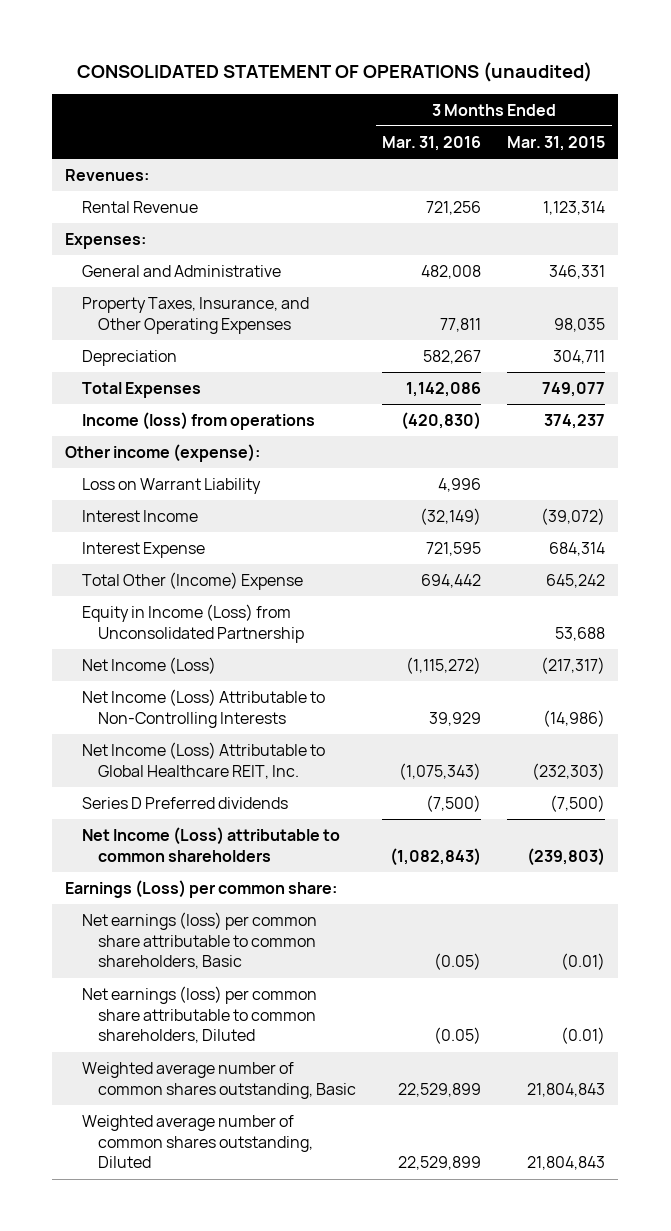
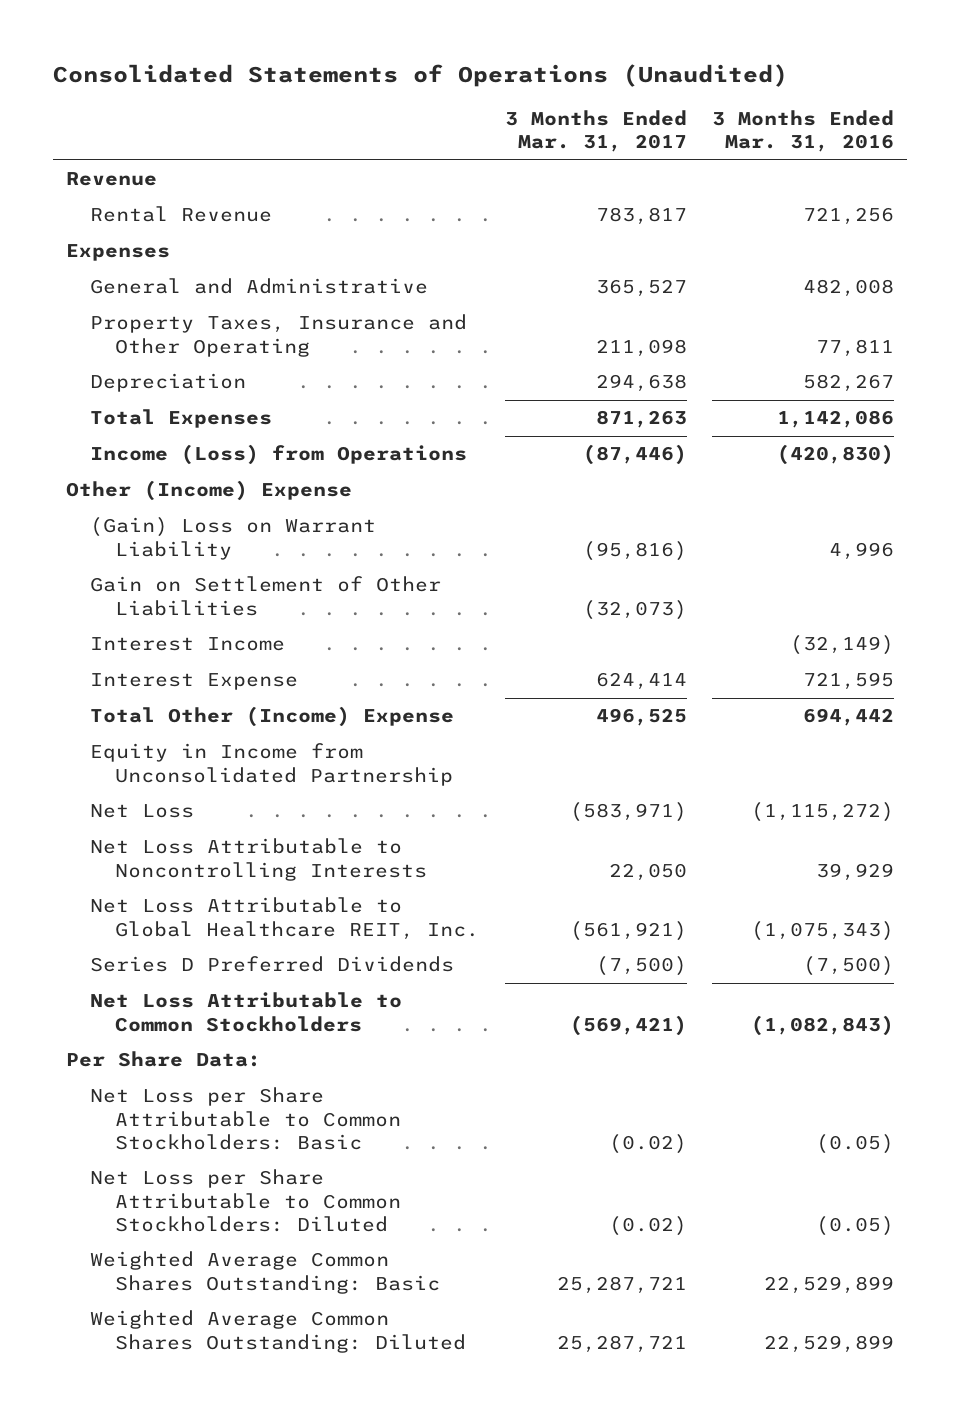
[77,61,593,82] CONSOLIDATED STATEMENT OF OPERATIONS (unaudited) -> [53,64,789,88] Consolidated Statements of Operations (Unaudited)
[507,136,606,152] Mar. 31, 2015 -> none
none -> [504,110,687,153] 3 Months Ended Mar. 31, 2017
[65,169,150,182] Revenues: -> [65,172,157,187] Revenue
[65,233,147,250] Expenses: -> [65,244,170,262] Expenses
[81,297,309,334] Property Taxes, Insurance, and Other Operating Expenses -> [90,314,468,357] Property Taxes, Insurance and Other Operating
[81,412,315,431] Income (loss) from operations -> [90,444,468,466] Income (Loss) from Operations
[65,444,261,463] Other income (expense): -> [65,480,352,502] Other (Income) Expense
[81,478,261,495] Loss on Warrant Liability -> [90,517,377,560] (Gain) Loss on Warrant Liability
none -> [90,576,442,616] Gain on Settlement of Other Liabilities
[81,604,305,643] Equity in Income (Loss) from Unconsolidated Partnership -> [90,743,453,786] Equity in Income from Unconsolidated Partnership
[81,657,216,675] Net Income (Loss) -> [90,804,195,819] Net Loss
[81,689,325,728] Net Income (Loss) Attributable to Non-Controlling Interests -> [90,838,427,881] Net Loss Attributable to Noncontrolling Interests
[81,742,325,779] Net Income (Loss) Attributable to Global Healthcare REIT, Inc. -> [90,897,479,940] Net Loss Attributable to Global Healthcare REIT, Inc.
[81,797,288,810] Series D Preferred dividends -> [90,956,455,973] Series D Preferred Dividends
[81,827,340,862] Net Income (Loss) attributable to common shareholders -> [90,992,403,1032] Net Loss Attributable to Common Stockholders
[65,880,338,899] Earnings (Loss) per common share: -> [65,1051,261,1068] Per Share Data:
[81,912,317,970] Net earnings (loss) per common share attributable to common shareholders, Basic -> [90,1087,401,1151] Net Loss per Share Attributable to Common Stockholders: Basic
[81,986,317,1044] Net earnings (loss) per common share attributable to common shareholders, Diluted -> [90,1169,401,1233] Net Loss per Share Attributable to Common Stockholders: Diluted
[81,1062,357,1099] Weighted average number of common shares outstanding, Basic -> [90,1251,440,1294] Weighted Average Common Shares Outstanding: Basic
[81,1115,314,1169] Weighted average number of common shares outstanding, Diluted -> [90,1310,466,1353] Weighted Average Common Shares Outstanding: Diluted

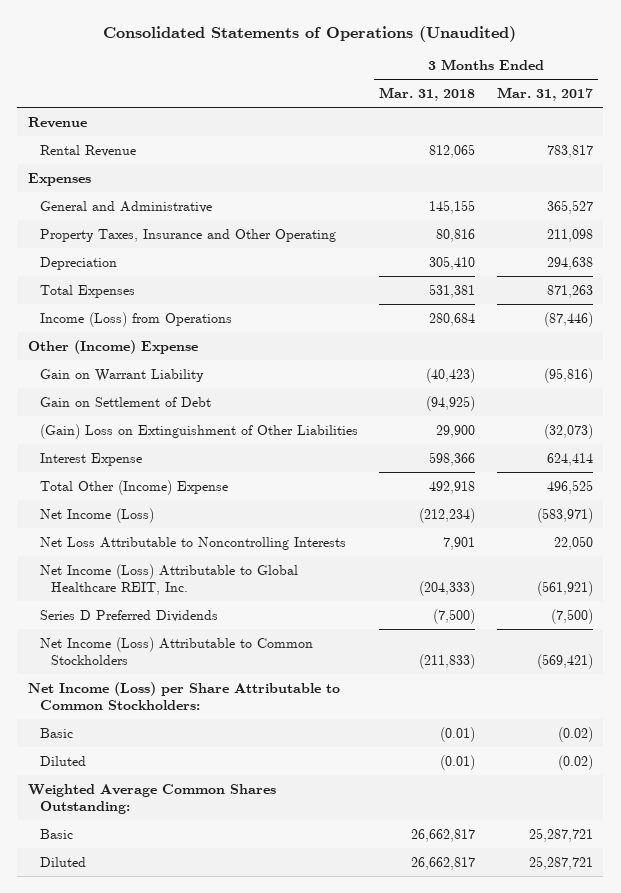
[712,110,895,153] 3 Months Ended Mar. 31, 2016 -> none
none -> [379,86,476,101] Mar. 31, 2018
[90,637,286,652] Interest Income -> none
[90,517,377,560] (Gain) Loss on Warrant Liability -> [39,368,204,382] Gain on Warrant Liability
none -> [39,396,211,407] Gain on Settlement of Debt
[90,576,442,616] Gain on Settlement of Other Liabilities -> [39,423,358,439] (Gain) Loss on Extinguishment of Other Liabilities
[90,743,453,786] Equity in Income from Unconsolidated Partnership -> none
[90,804,195,819] Net Loss -> [39,507,154,523] Net Income (Loss)
[90,897,479,940] Net Loss Attributable to Global Healthcare REIT, Inc. -> [39,563,298,595] Net Income (Loss) Attributable to Global Healthcare REIT, Inc.
[65,1051,261,1068] Per Share Data: -> none
[90,992,403,1032] Net Loss Attributable to Common Stockholders -> [39,636,313,665] Net Income (Loss) Attributable to Common Stockholders
none -> [28,681,341,710] Net Income (Loss) per Share Attributable to Common Stockholders:
[90,1087,401,1151] Net Loss per Share Attributable to Common Stockholders: Basic -> [39,727,73,738] Basic
[90,1169,401,1233] Net Loss per Share Attributable to Common Stockholders: Diluted -> [39,755,86,766] Diluted
none -> [28,783,277,814] Weighted Average Common Shares Outstanding:
[90,1251,440,1294] Weighted Average Common Shares Outstanding: Basic -> [39,828,73,839] Basic
[90,1310,466,1353] Weighted Average Common Shares Outstanding: Diluted -> [39,856,86,867] Diluted

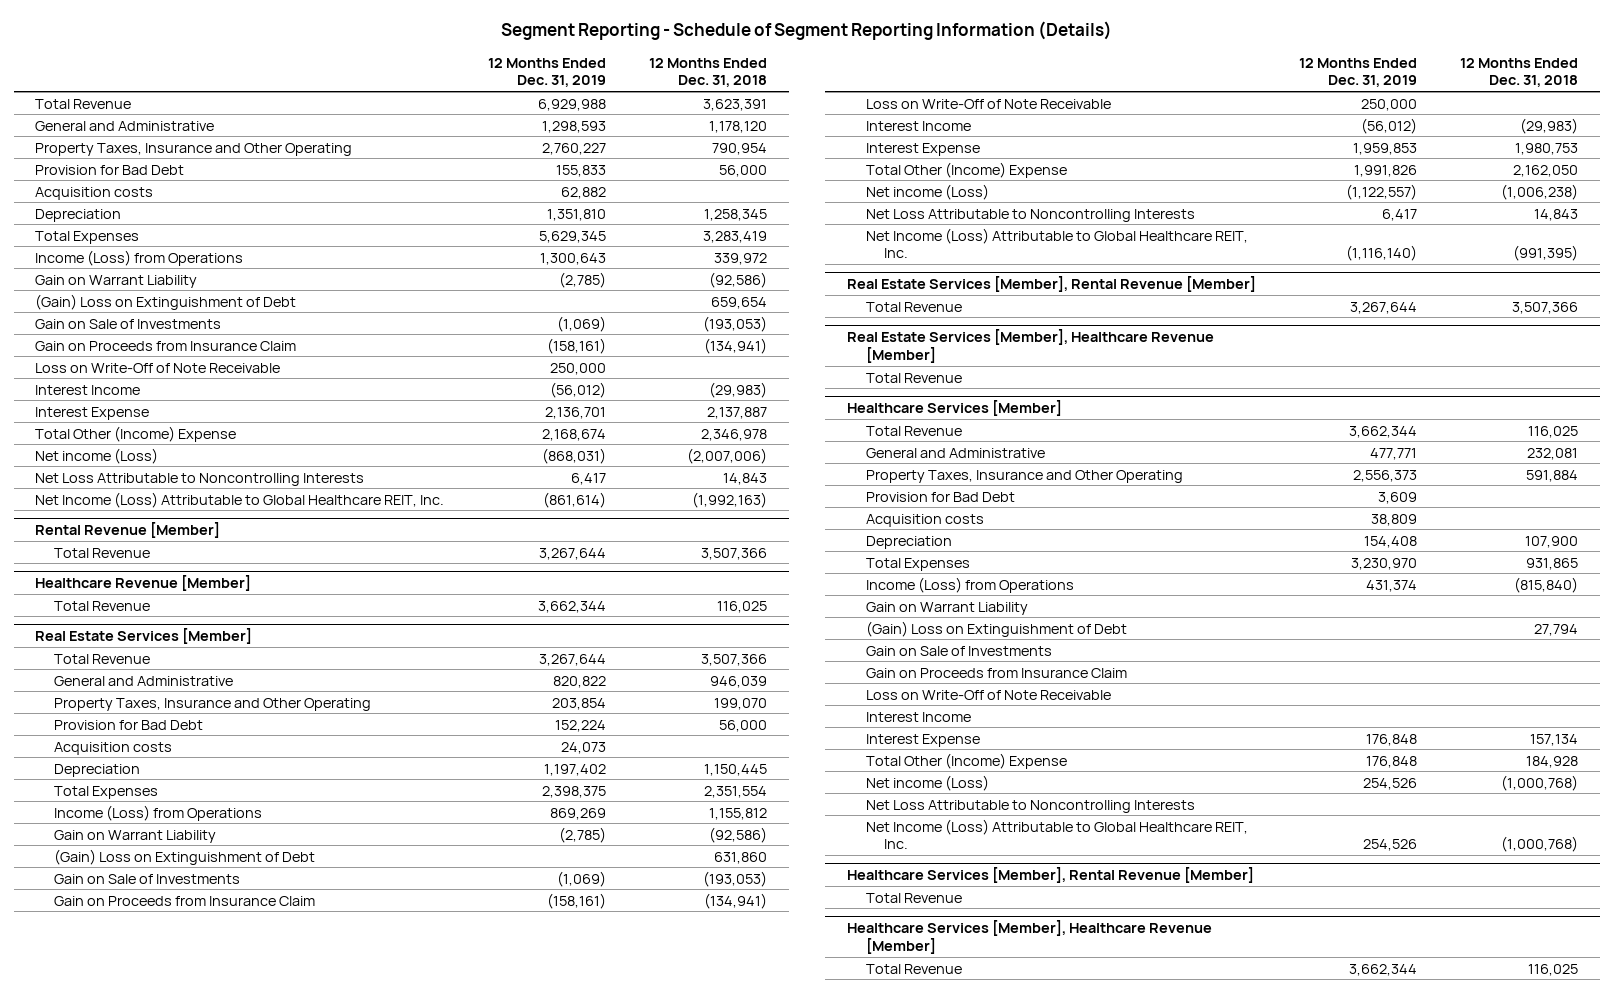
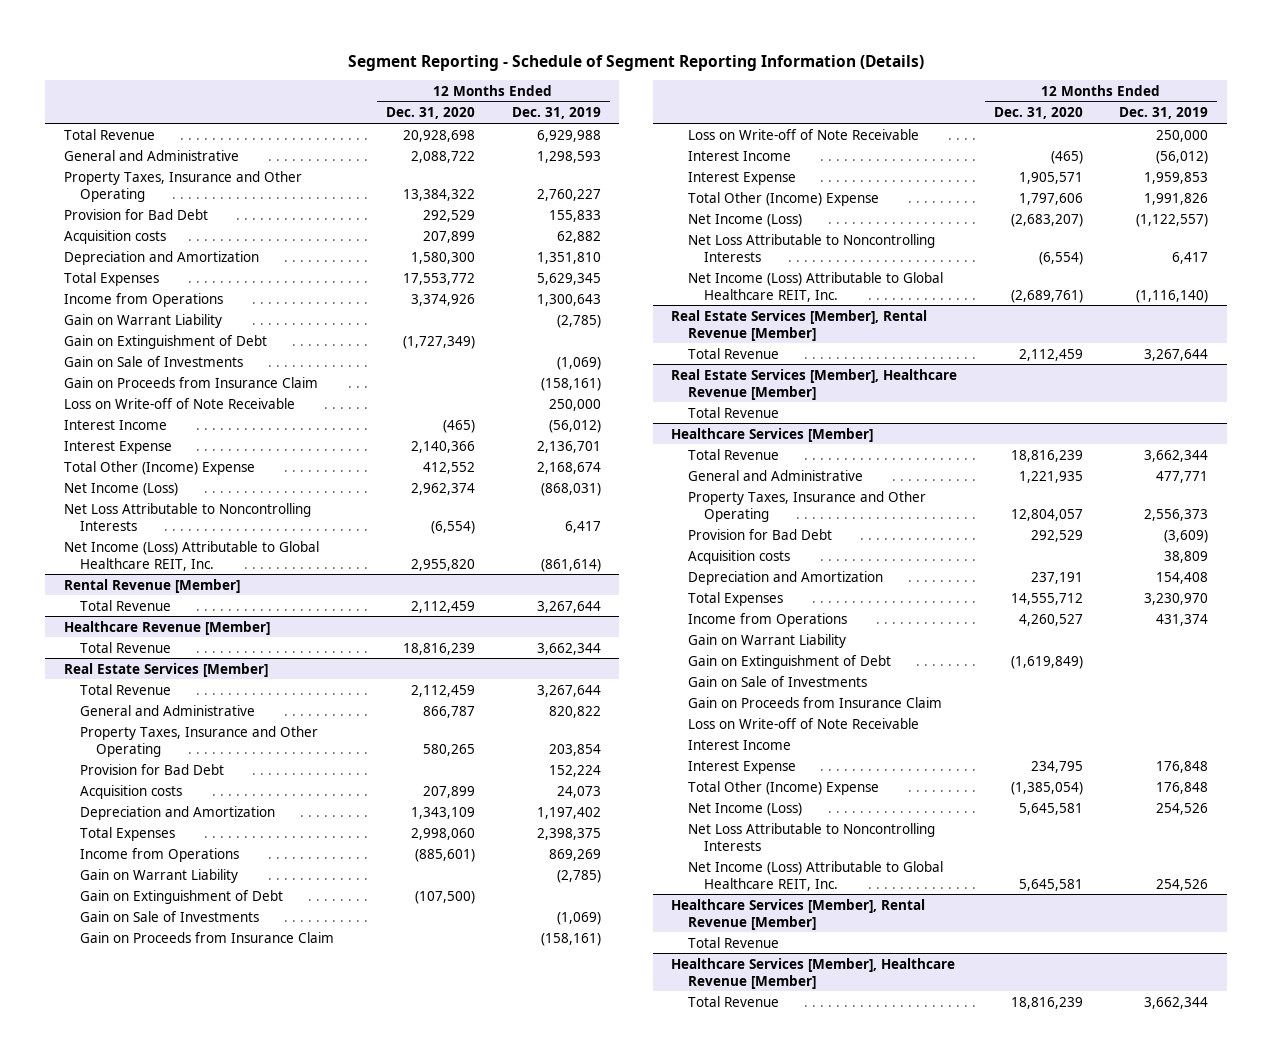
[648,57,767,88] 12 Months Ended Dec. 31, 2018 -> none
none -> [386,107,476,120] Dec. 31, 2020
[35,208,122,222] Depreciation -> [63,250,259,265] Depreciation and Amortization
[35,249,244,266] Income (Loss) from Operations -> [63,292,223,307] Income from Operations
[35,293,297,310] (Gain) Loss on Extinguishment of Debt -> [63,334,267,349] Gain on Extinguishment of Debt
[35,362,281,373] Loss on Write-Off of Note Receivable -> [63,397,295,409] Loss on Write-off of Note Receivable
[35,447,159,464] Net income (Loss) -> [63,482,178,496] Net Income (Loss)
[54,763,141,777] Depreciation -> [80,805,276,820] Depreciation and Amortization
[54,804,263,821] Income (Loss) from Operations -> [80,847,240,862] Income from Operations
[54,848,316,865] (Gain) Loss on Extinguishment of Debt -> [80,889,284,904] Gain on Extinguishment of Debt
[865,98,1111,109] Loss on Write-Off of Note Receivable -> [687,128,919,140] Loss on Write-off of Note Receivable
[865,183,989,200] Net income (Loss) -> [687,213,802,227] Net Income (Loss)
[1378,491,1418,504] 3,609 -> [1164,529,1209,543] (3,609)
[865,535,952,549] Depreciation -> [687,570,883,585] Depreciation and Amortization
[865,576,1074,593] Income (Loss) from Operations -> [687,612,847,627] Income from Operations
[865,620,1127,637] (Gain) Loss on Extinguishment of Debt -> [687,654,891,669] Gain on Extinguishment of Debt
[865,689,1111,700] Loss on Write-Off of Note Receivable -> [687,717,919,729] Loss on Write-off of Note Receivable
[865,774,989,791] Net income (Loss) -> [687,802,802,816] Net Income (Loss)

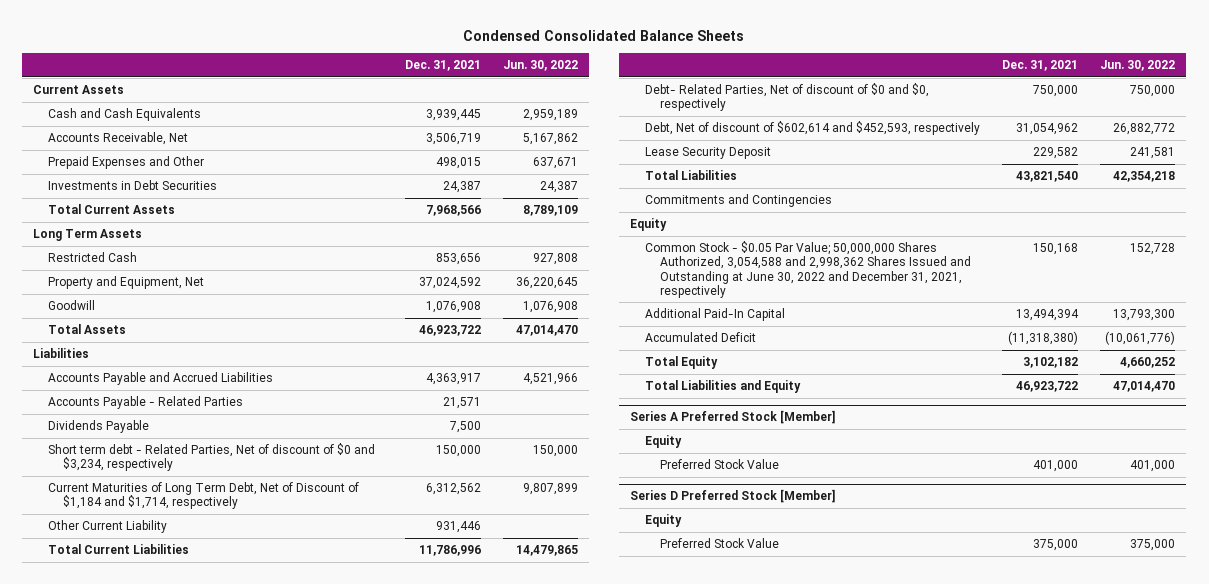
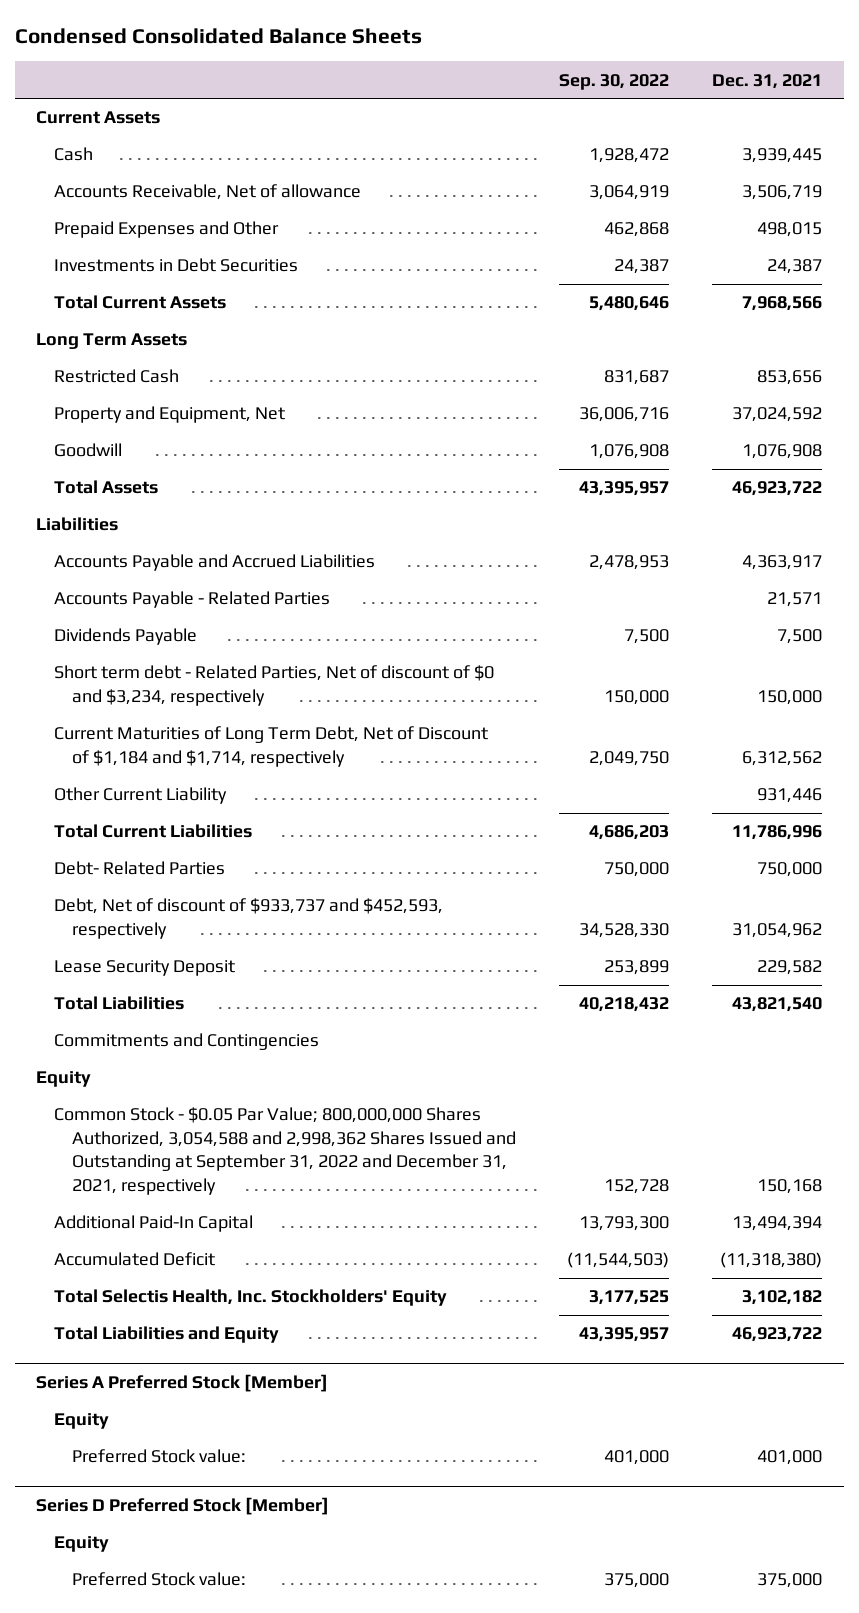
[503,60,579,72] Jun. 30, 2022 -> none
none -> [559,73,670,90] Sep. 30, 2022
[48,108,202,122] Cash and Cash Equivalents -> [54,147,94,162] Cash
[48,132,189,146] Accounts Receivable, Net -> [54,184,362,201] Accounts Receivable, Net of allowance
[645,83,930,112] Debt- Related Parties, Net of discount of $0 and $0, respectively -> none
none -> [54,861,226,876] Debt- Related Parties
[645,121,981,136] Debt, Net of discount of $602,614 and $452,593, respectively -> [54,898,444,939] Debt, Net of discount of $933,737 and $452,593, respectively
[645,241,972,298] Common Stock - $0.05 Par Value; 50,000,000 Shares Authorized, 3,054,588 and 2,998,362 Shares Issued and Outstanding at June 30, 2022 and December 31, 2021, respectively -> [54,1107,517,1195] Common Stock - $0.05 Par Value; 800,000,000 Shares Authorized, 3,054,588 and 2,998,362 Shares Issued and Outstanding at September 31, 2022 and December 31, 2021, respectively
[645,356,719,370] Total Equity -> [54,1289,448,1307] Total Selectis Health, Inc. Stockholders' Equity
[660,459,780,470] Preferred Stock Value -> [72,1449,247,1464] Preferred Stock value:
[660,538,780,549] Preferred Stock Value -> [72,1572,247,1587] Preferred Stock value:

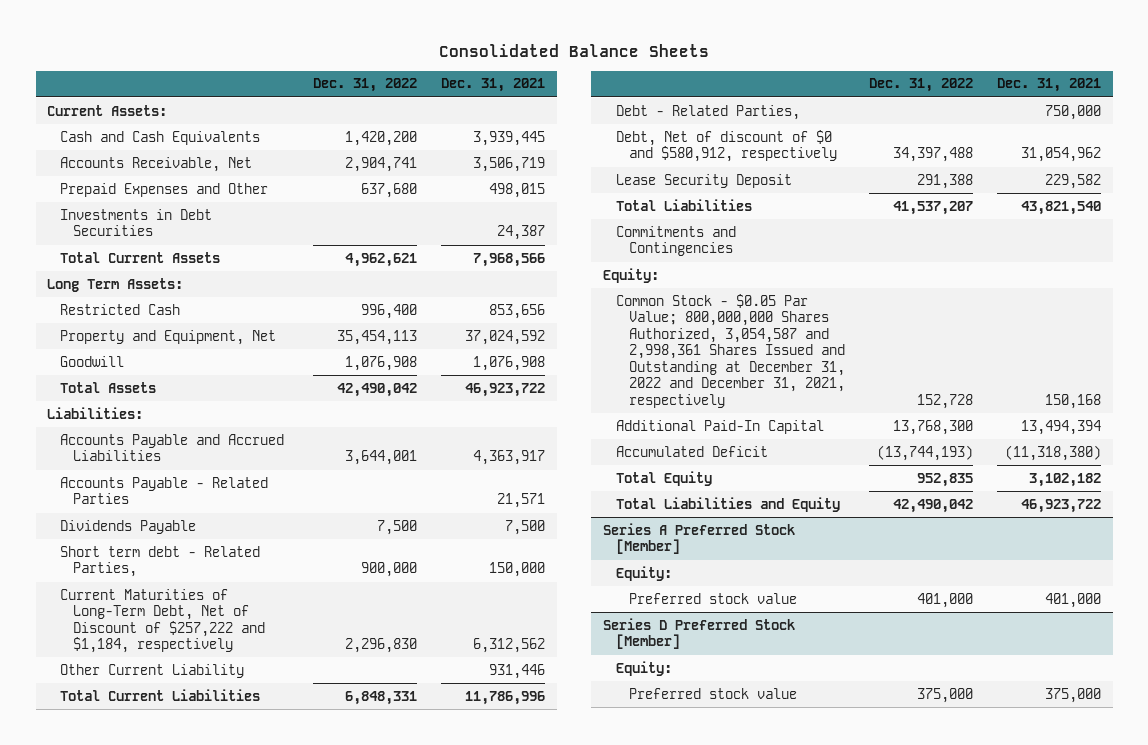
[14,28,422,45] Condensed Consolidated Balance Sheets -> [439,43,710,57] Consolidated Balance Sheets
[559,73,670,90] Sep. 30, 2022 -> none
none -> [313,78,418,93] Dec. 31, 2022
[36,111,161,125] Current Assets -> [47,104,168,116] Current Assets:
[54,147,94,162] Cash -> [60,130,261,145] Cash and Cash Equivalents
[54,184,362,201] Accounts Receivable, Net of allowance -> [60,156,253,172] Accounts Receivable, Net
[36,333,188,350] Long Term Assets -> [47,277,184,292] Long Term Assets:
[36,517,119,532] Liabilities -> [47,406,144,419] Liabilities:
[54,665,495,706] Short term debt - Related Parties, Net of discount of $0 and $3,234, respectively -> [60,545,261,578] Short term debt - Related Parties,
[54,726,489,767] Current Maturities of Long Term Debt, Net of Discount of $1,184 and $1,714, respectively -> [60,588,266,654] Current Maturities of Long-Term Debt, Net of Discount of $257,222 and $1,184, respectively
[54,861,226,876] Debt- Related Parties -> [616,104,801,120] Debt - Related Parties,
[54,898,444,939] Debt, Net of discount of $933,737 and $452,593, respectively -> [616,129,838,163] Debt, Net of discount of $0 and $580,912, respectively
[36,1071,92,1088] Equity -> [603,267,660,283] Equity:
[54,1107,517,1195] Common Stock - $0.05 Par Value; 800,000,000 Shares Authorized, 3,054,588 and 2,998,362 Shares Issued and Outstanding at September 31, 2022 and December 31, 2021, respectively -> [616,293,846,408] Common Stock - $0.05 Par Value; 800,000,000 Shares Authorized, 3,054,587 and 2,998,361 Shares Issued and Outstanding at December 31, 2022 and December 31, 2021, respectively
[54,1289,448,1307] Total Selectis Health, Inc. Stockholders' Equity -> [616,470,713,486] Total Equity
[54,1413,110,1430] Equity -> [616,565,673,581] Equity:
[72,1449,247,1464] Preferred Stock value: -> [629,592,798,604] Preferred stock value
[54,1536,110,1553] Equity -> [616,660,673,676] Equity:
[72,1572,247,1587] Preferred Stock value: -> [629,687,798,699] Preferred stock value

